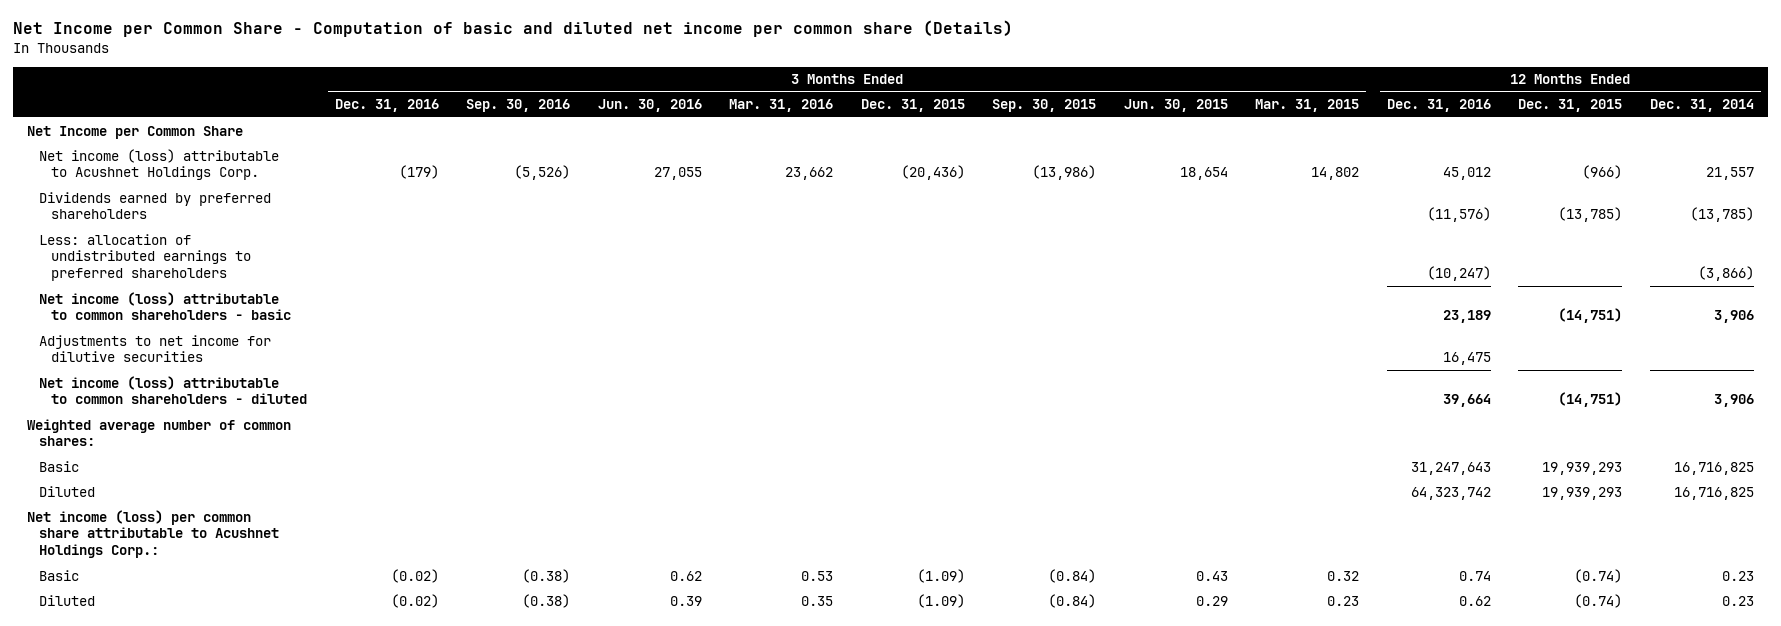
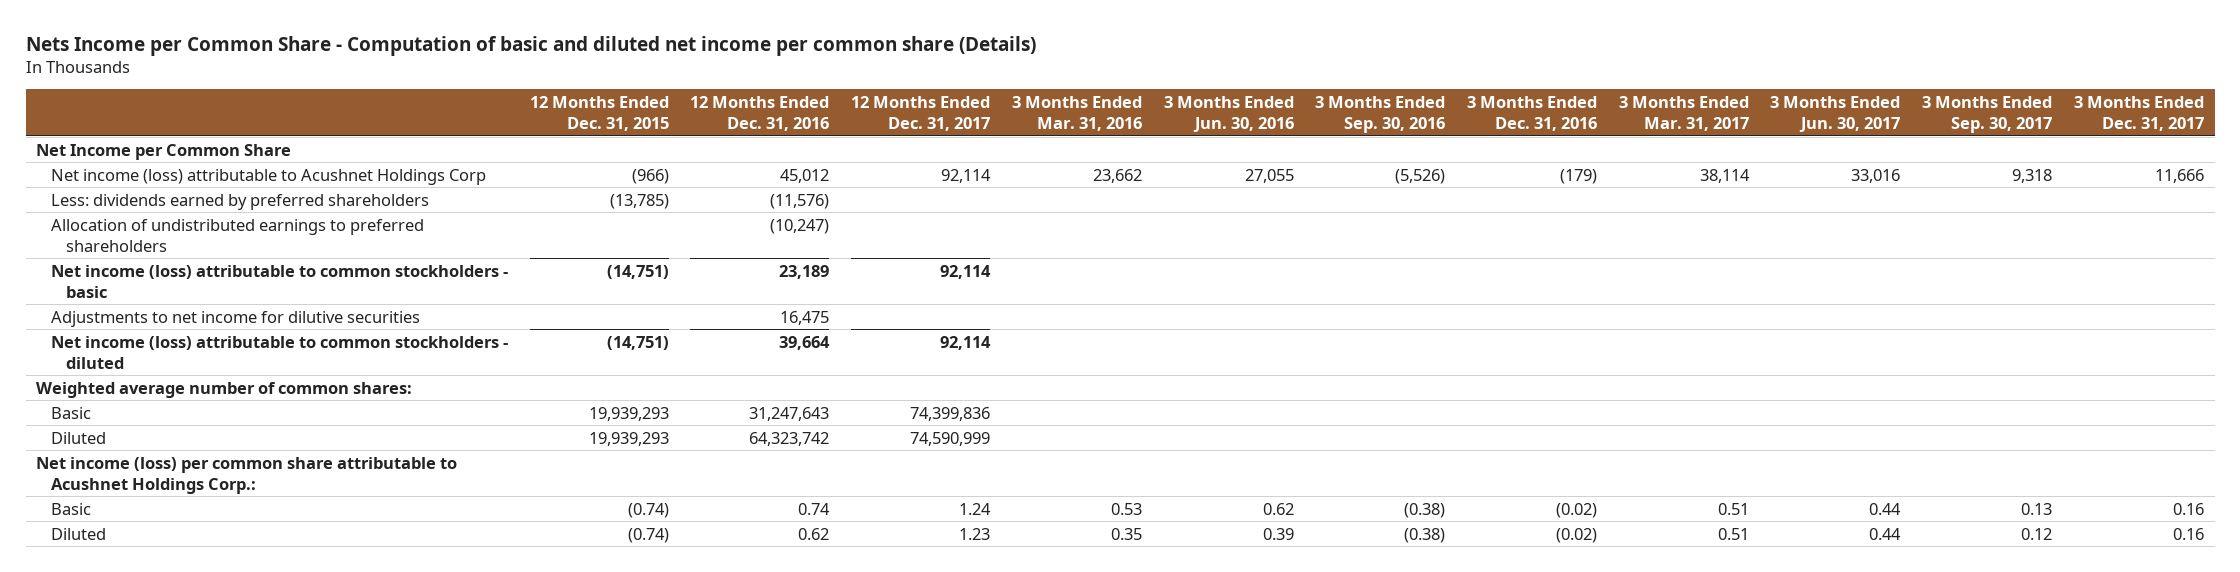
[12,20,1013,38] Net Income per Common Share - Computation of basic and diluted net income per common share (Details) -> [25,35,1036,56] Nets Income per Common Share - Computation of basic and diluted net income per common share (Details)
[860,99,965,113] Dec. 31, 2015 -> none
[992,99,1097,113] Sep. 30, 2015 -> none
[1123,99,1228,113] Jun. 30, 2015 -> none
[1255,99,1360,113] Mar. 31, 2015 -> none
[1649,99,1754,113] Dec. 31, 2014 -> none
none -> [851,95,991,132] 12 Months Ended Dec. 31, 2017
none -> [1618,95,1749,132] 3 Months Ended Mar. 31, 2017
none -> [1770,95,1901,133] 3 Months Ended Jun. 30, 2017
none -> [1922,95,2053,134] 3 Months Ended Sep. 30, 2017
none -> [2073,95,2204,132] 3 Months Ended Dec. 31, 2017
[38,148,279,181] Net income (loss) attributable to Acushnet Holdings Corp. -> [51,168,487,185] Net income (loss) attributable to Acushnet Holdings Corp
[38,191,271,220] Dividends earned by preferred shareholders -> [51,193,430,210] Less: dividends earned by preferred shareholders
[38,233,252,282] Less: allocation of undistributed earnings to preferred shareholders -> [51,218,425,252] Allocation of undistributed earnings to preferred shareholders
[38,291,292,321] Net income (loss) attributable to common shareholders - basic -> [51,264,509,298] Net income (loss) attributable to common stockholders - basic
[38,375,308,405] Net income (loss) attributable to common shareholders - diluted -> [51,335,509,369] Net income (loss) attributable to common stockholders - diluted

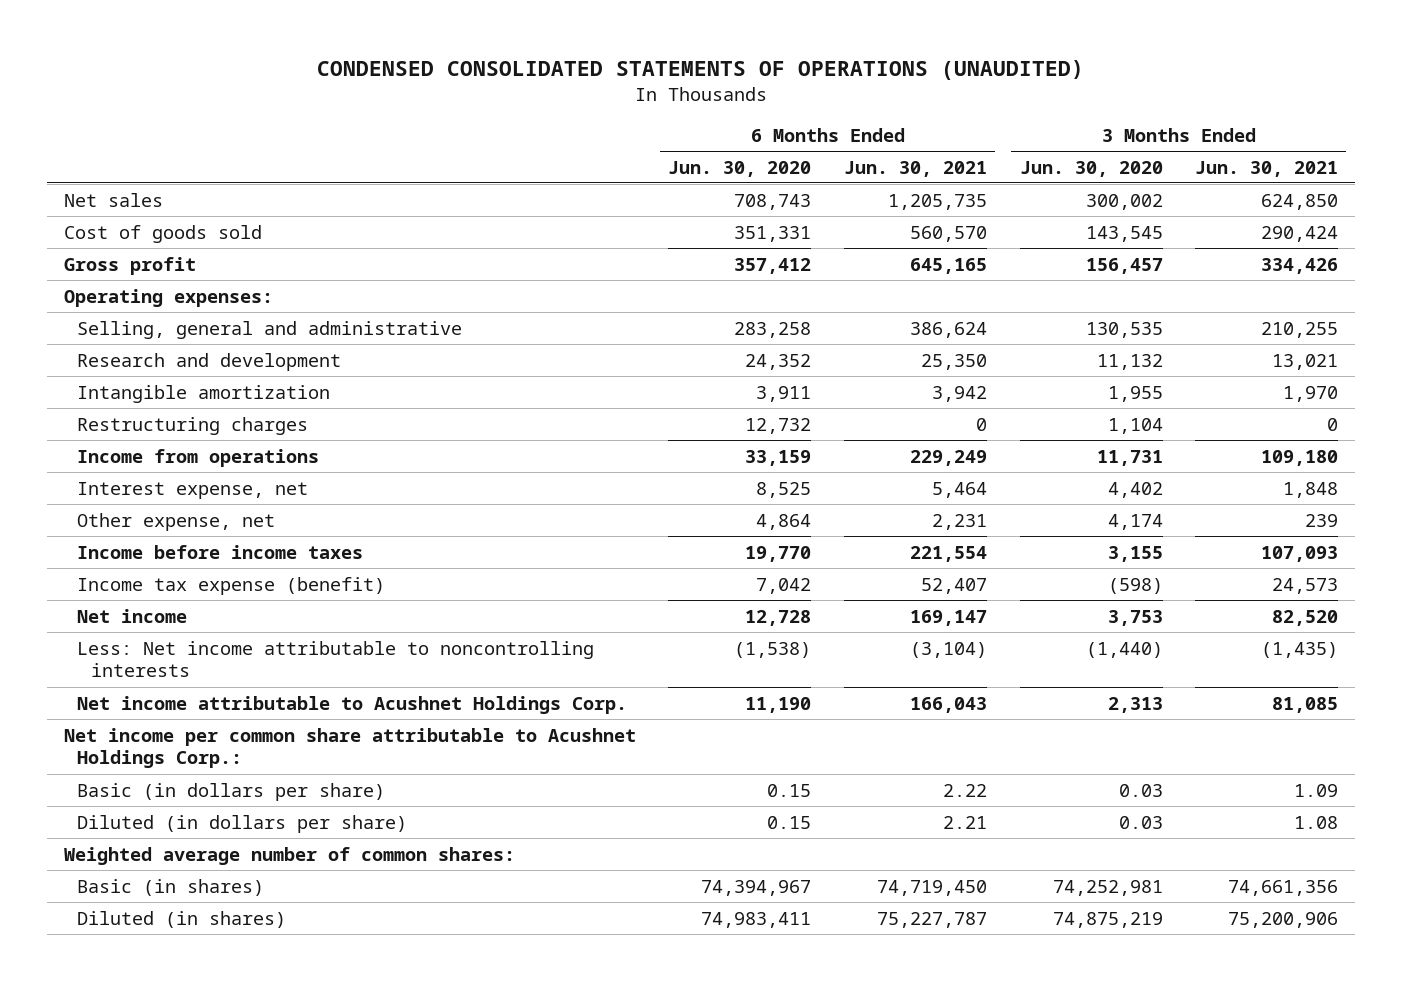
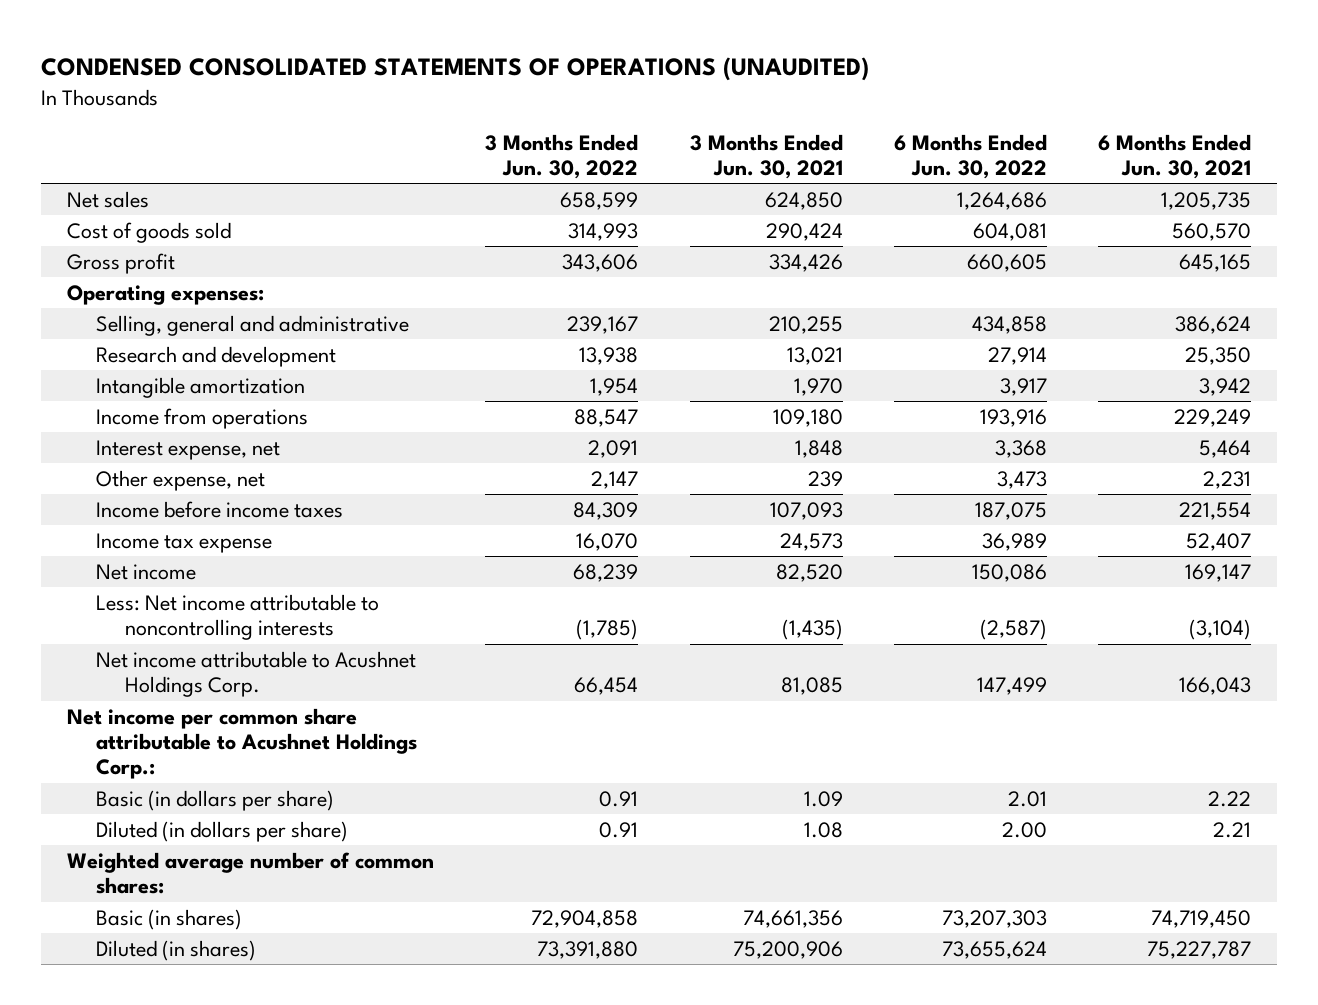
[668,160,812,177] Jun. 30, 2020 -> none
[1019,160,1163,177] Jun. 30, 2020 -> none
none -> [485,133,639,180] 3 Months Ended Jun. 30, 2022
none -> [893,133,1047,180] 6 Months Ended Jun. 30, 2022
[77,416,309,435] Restructuring charges -> none
[77,576,386,595] Income tax expense (benefit) -> [96,532,273,553] Income tax expense

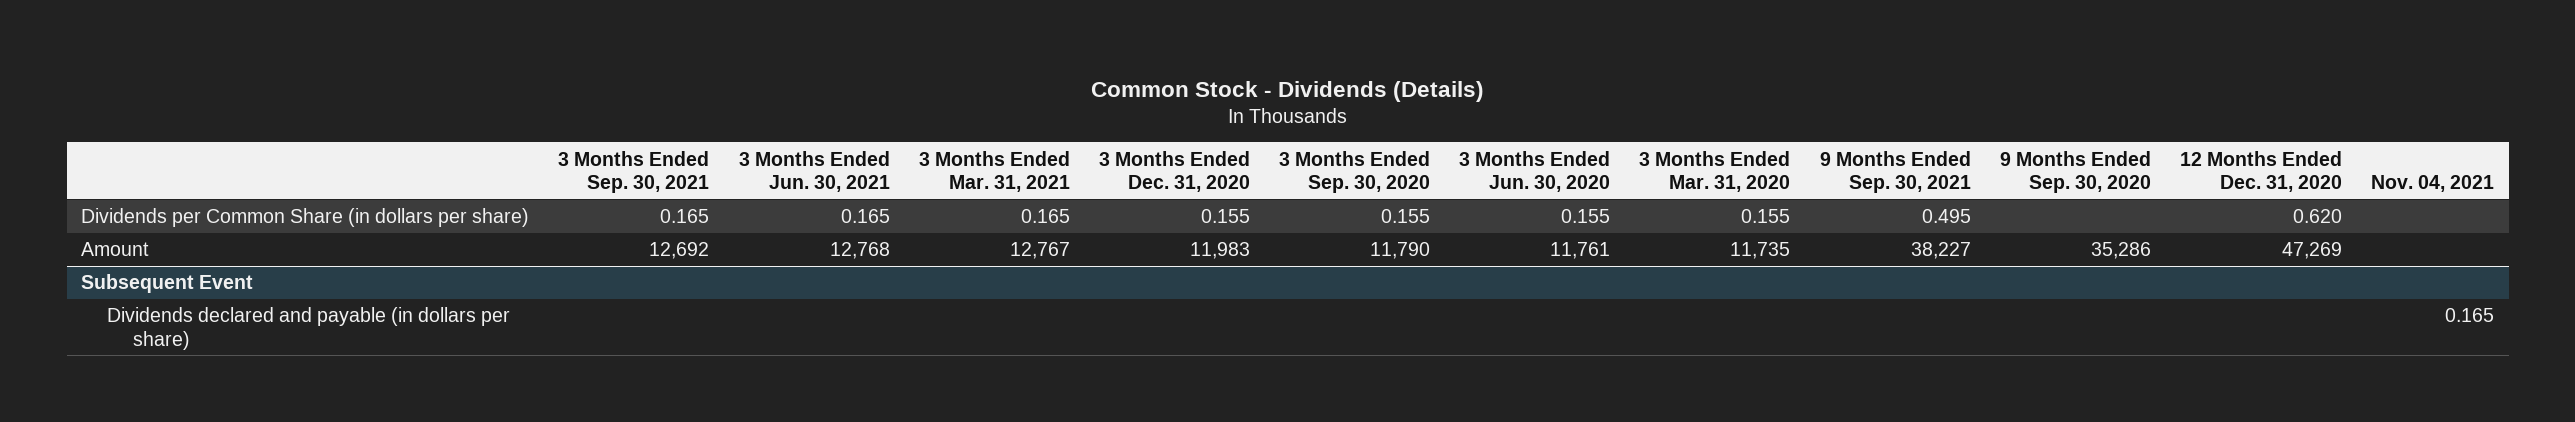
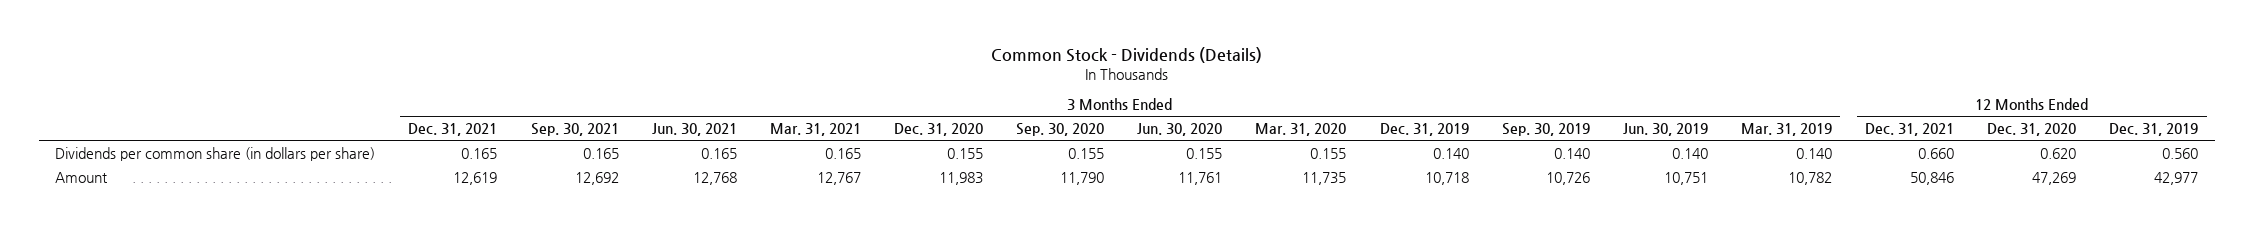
[1819,150,1971,194] 9 Months Ended Sep. 30, 2021 -> none
[1999,150,2151,194] 9 Months Ended Sep. 30, 2020 -> none
[2371,175,2495,193] Nov. 04, 2021 -> none
none -> [408,123,498,137] Dec. 31, 2021
none -> [1379,123,1469,137] Dec. 31, 2019
none -> [1501,123,1590,137] Sep. 30, 2019
none -> [1622,123,1708,137] Jun. 30, 2019
none -> [1740,123,1832,137] Mar. 31, 2019
none -> [1865,123,1955,137] Dec. 31, 2021
none -> [2109,123,2199,137] Dec. 31, 2019
[81,208,530,228] Dividends per Common Share (in dollars per share) -> [55,146,376,161] Dividends per common share (in dollars per share)
[81,274,254,294] Subsequent Event -> none
[107,307,511,350] Dividends declared and payable (in dollars per share) -> none

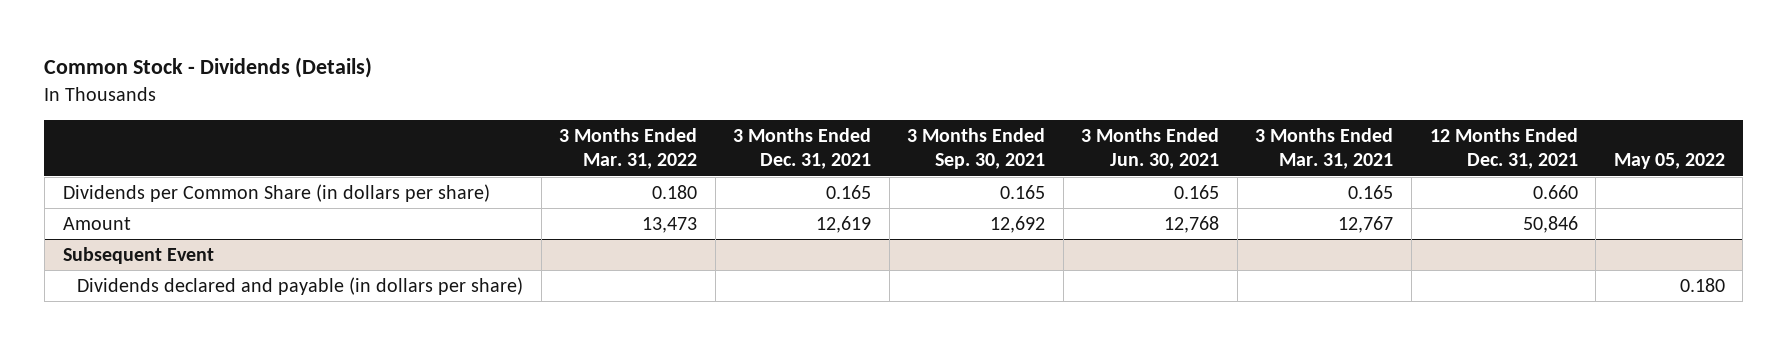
[893,123,983,137] Dec. 31, 2020 -> none
[1016,123,1105,137] Sep. 30, 2020 -> none
[1137,123,1223,137] Jun. 30, 2020 -> none
[1255,123,1347,137] Mar. 31, 2020 -> none
[1379,123,1469,137] Dec. 31, 2019 -> none
[1501,123,1590,137] Sep. 30, 2019 -> none
[1622,123,1708,137] Jun. 30, 2019 -> none
[1740,123,1832,137] Mar. 31, 2019 -> none
[1987,123,2077,137] Dec. 31, 2020 -> none
[2109,123,2199,137] Dec. 31, 2019 -> none
none -> [559,127,698,170] 3 Months Ended Mar. 31, 2022
none -> [1613,153,1725,170] May 05, 2022
[55,146,376,161] Dividends per common share (in dollars per share) -> [62,183,490,202] Dividends per Common Share (in dollars per share)
none -> [62,246,214,264] Subsequent Event
none -> [77,276,524,295] Dividends declared and payable (in dollars per share)

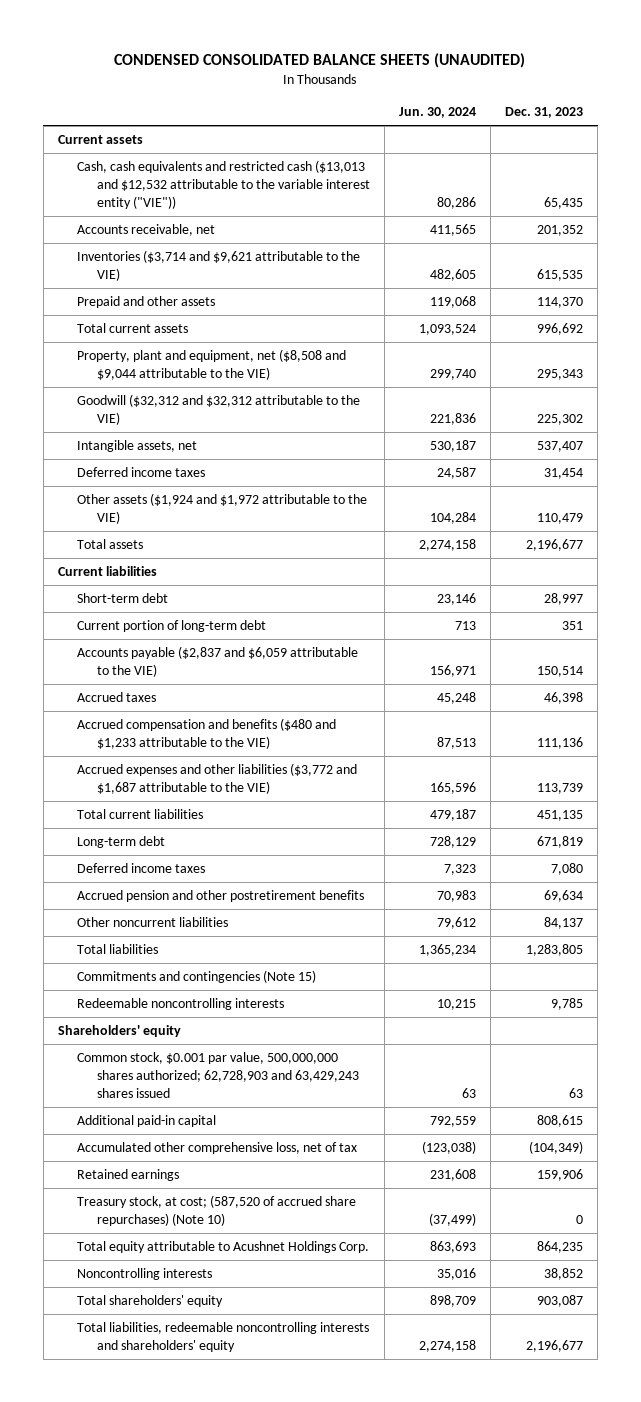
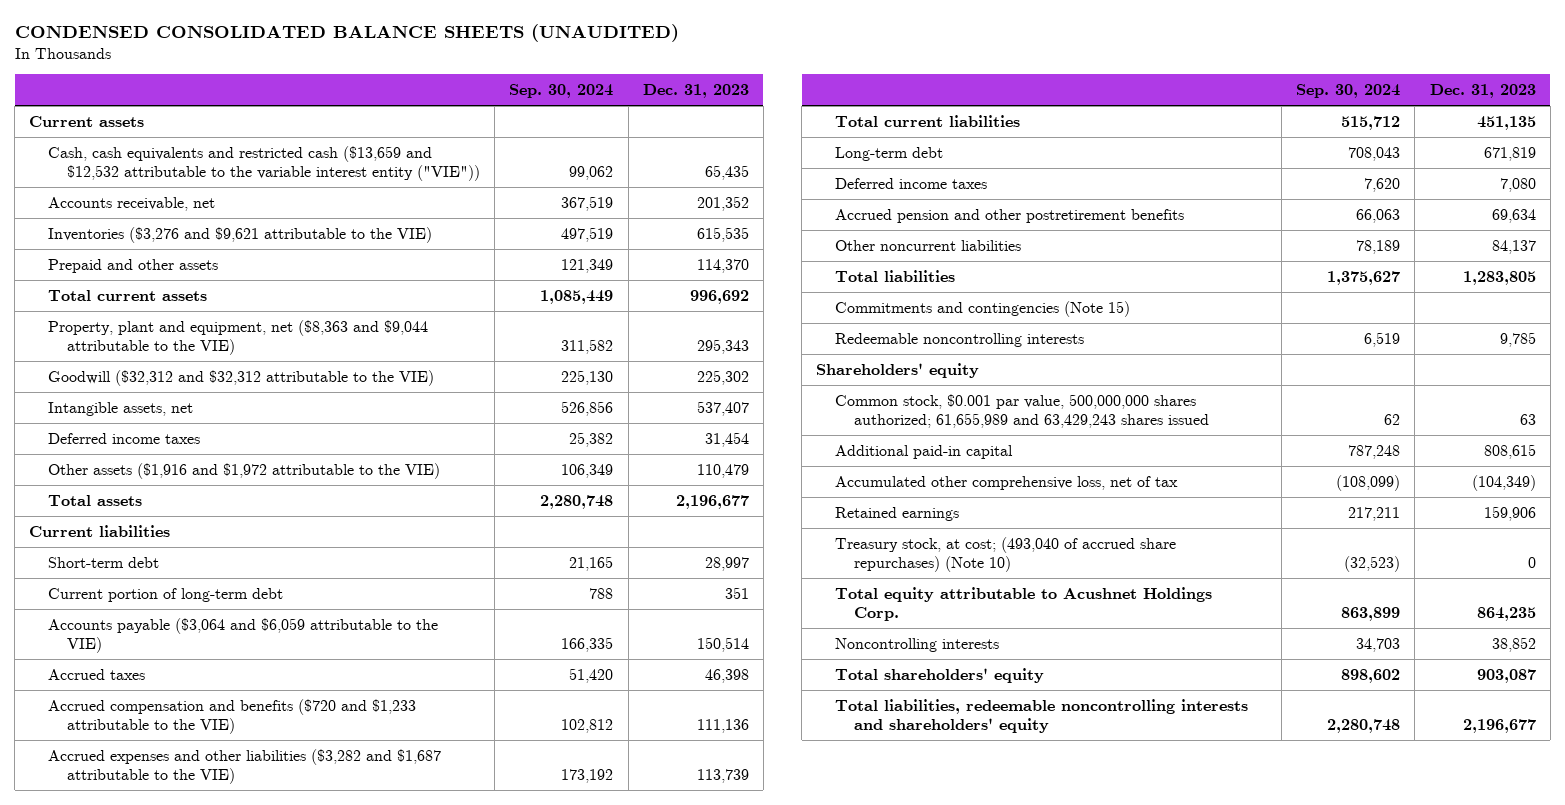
[398,107,476,119] Jun. 30, 2024 -> none
none -> [509,84,614,99] Sep. 30, 2024
[77,160,370,209] Cash, cash equivalents and restricted cash ($13,013 and $12,532 attributable to the variable interest entity ("VIE")) -> [48,145,481,181] Cash, cash equivalents and restricted cash ($13,659 and $12,532 attributable to the variable interest entity ("VIE"))
[77,250,361,281] Inventories ($3,714 and $9,621 attributable to the VIE) -> [48,226,433,243] Inventories ($3,276 and $9,621 attributable to the VIE)
[77,349,347,380] Property, plant and equipment, net ($8,508 and $9,044 attributable to the VIE) -> [48,319,429,355] Property, plant and equipment, net ($8,363 and $9,044 attributable to the VIE)
[77,493,368,524] Other assets ($1,924 and $1,972 attributable to the VIE) -> [48,462,441,479] Other assets ($1,916 and $1,972 attributable to the VIE)
[77,646,359,677] Accounts payable ($2,837 and $6,059 attributable to the VIE) -> [48,617,439,653] Accounts payable ($3,064 and $6,059 attributable to the VIE)
[77,718,337,749] Accrued compensation and benefits ($480 and $1,233 attributable to the VIE) -> [48,698,417,734] Accrued compensation and benefits ($720 and $1,233 attributable to the VIE)
[77,763,358,794] Accrued expenses and other liabilities ($3,772 and $1,687 attributable to the VIE) -> [48,748,442,784] Accrued expenses and other liabilities ($3,282 and $1,687 attributable to the VIE)
[77,1052,359,1098] Common stock, $0.001 par value, 500,000,000 shares authorized; 62,728,903 and 63,429,243 shares issued -> [835,393,1209,428] Common stock, $0.001 par value, 500,000,000 shares authorized; 61,655,989 and 63,429,243 shares issued
[77,1195,357,1226] Treasury stock, at cost; (587,520 of accrued share repurchases) (Note 10) -> [835,536,1177,572] Treasury stock, at cost; (493,040 of accrued share repurchases) (Note 10)

